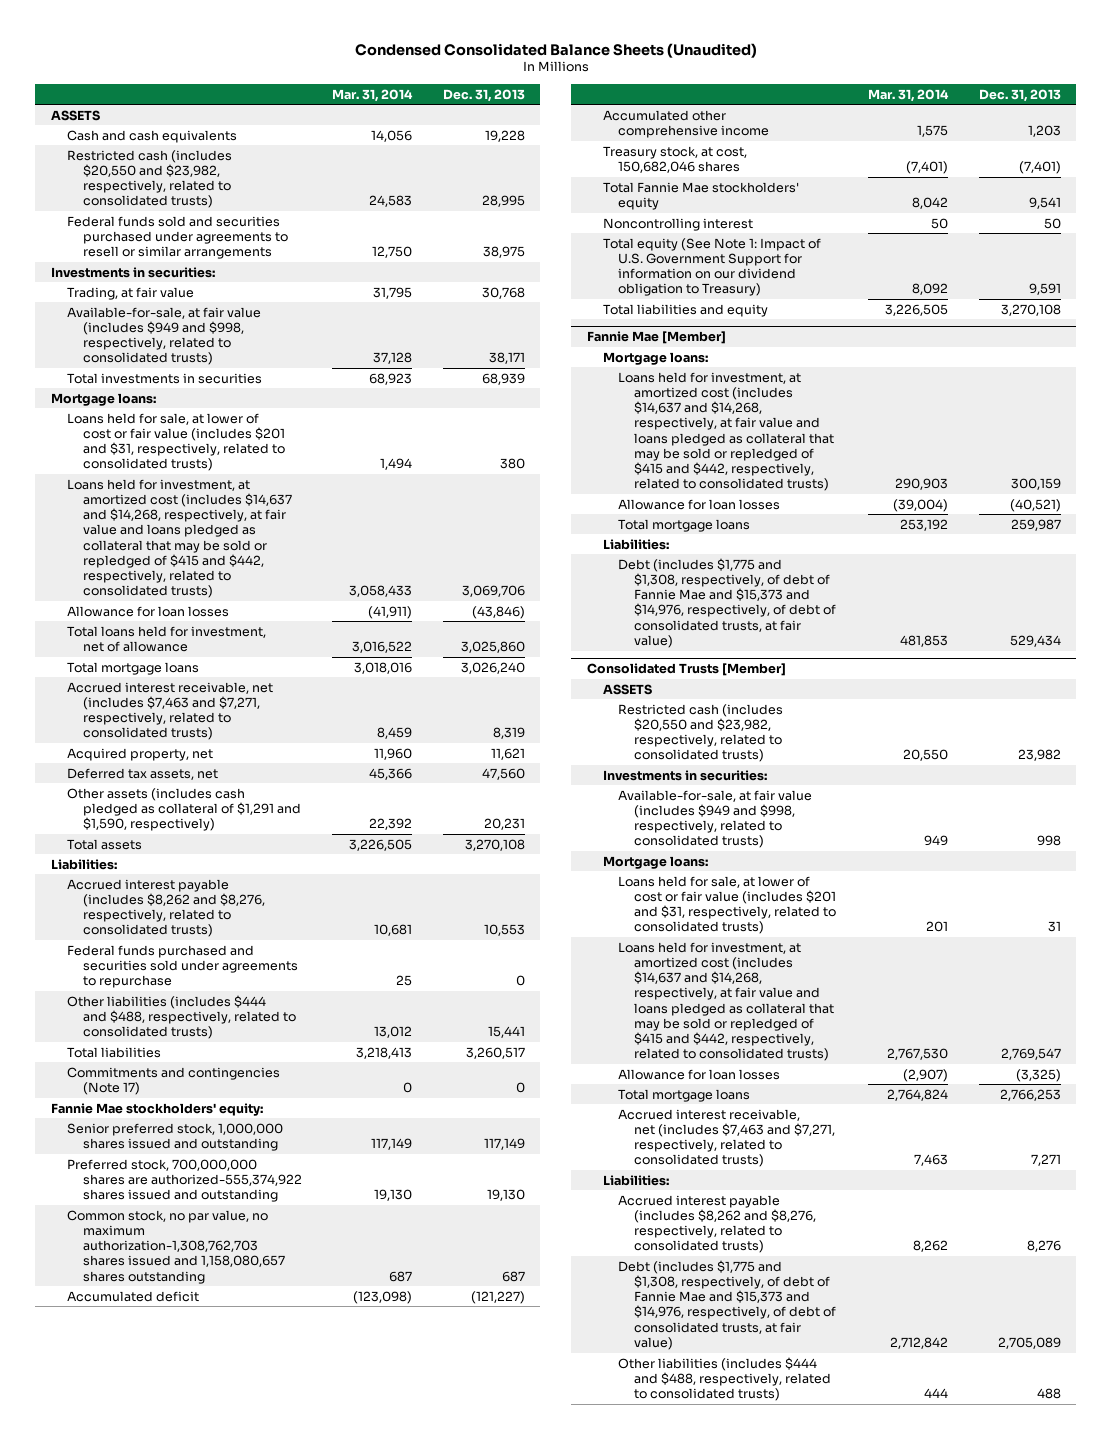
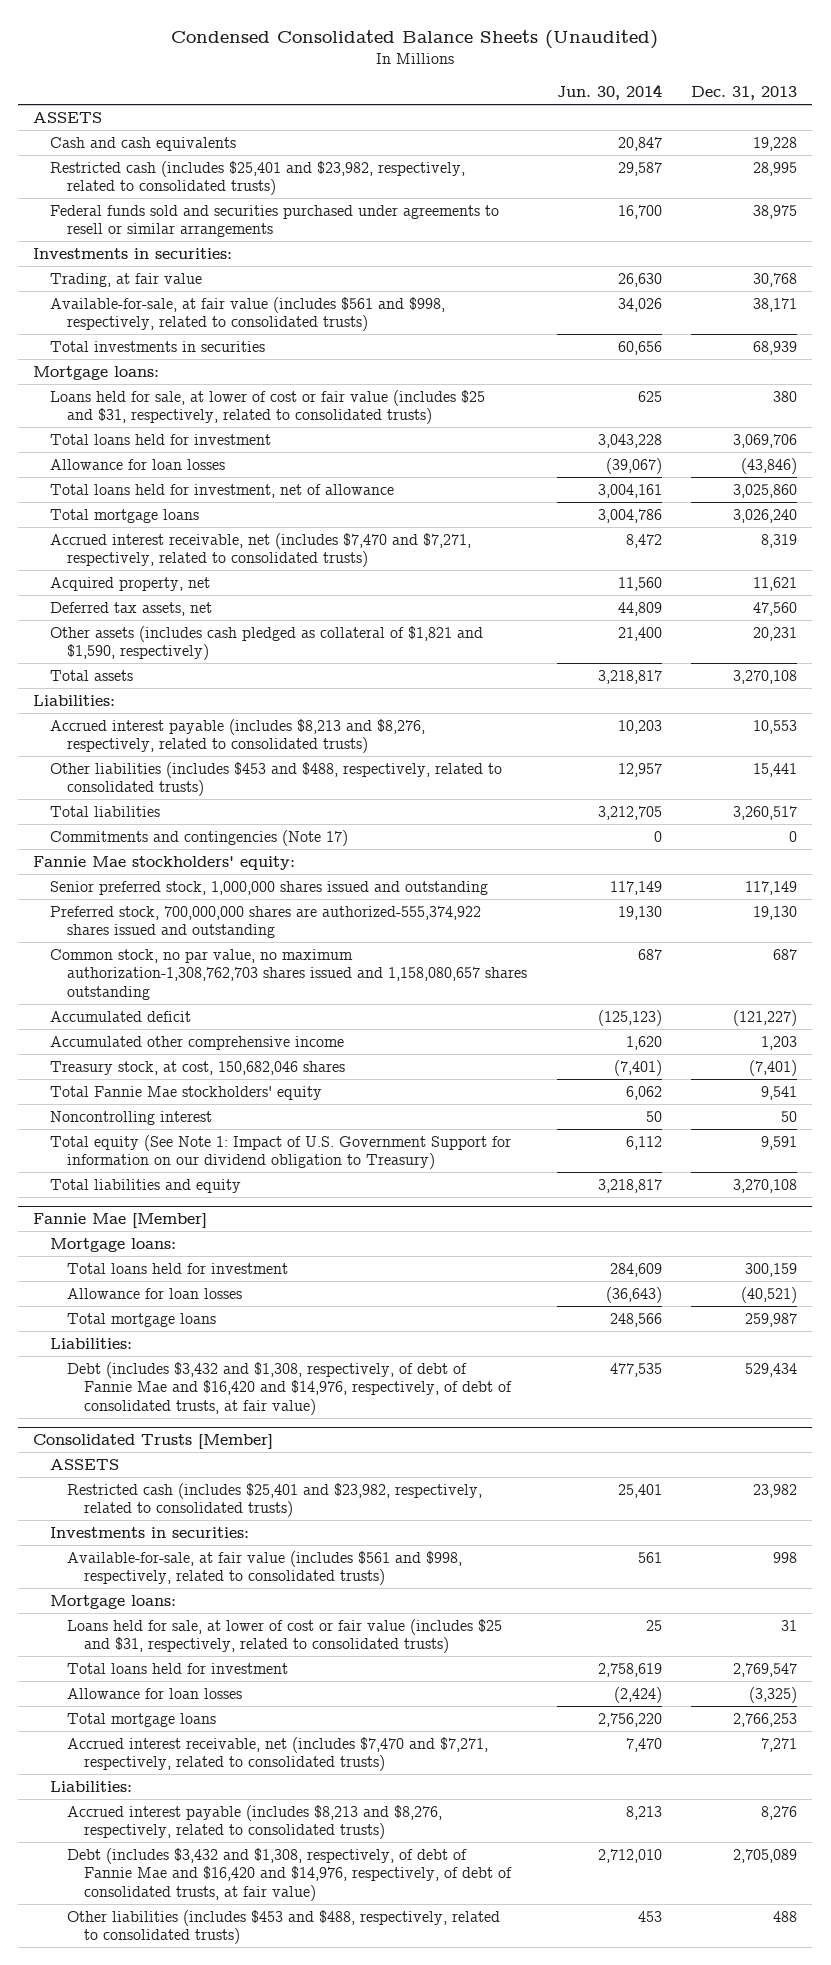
[332,88,414,102] Mar. 31, 2014 -> none
none -> [556,84,662,101] Jun. 30, 2014
[66,149,232,209] Restricted cash (includes $20,550 and $23,982, respectively, related to consolidated trusts) -> [50,160,466,196] Restricted cash (includes $25,401 and $23,982, respectively, related to consolidated trusts)
[66,306,261,366] Available-for-sale, at fair value (includes $949 and $998, respectively, related to consolidated trusts) -> [50,296,446,332] Available-for-sale, at fair value (includes $561 and $998, respectively, related to consolidated trusts)
[66,412,285,472] Loans held for sale, at lower of cost or fair value (includes $201 and $31, respectively, related to consolidated trusts) -> [50,389,486,425] Loans held for sale, at lower of cost or fair value (includes $25 and $31, respectively, related to consolidated trusts)
[66,478,292,599] Loans held for investment, at amortized cost (includes $14,637 and $14,268, respectively, at fair value and loans pledged as collateral that may be sold or repledged of $415 and $442, respectively, related to consolidated trusts) -> [50,433,272,445] Total loans held for investment
[66,681,273,741] Accrued interest receivable, net (includes $7,463 and $7,271, respectively, related to consolidated trusts) -> [50,532,472,568] Accrued interest receivable, net (includes $7,470 and $7,271, respectively, related to consolidated trusts)
[66,787,301,832] Other assets (includes cash pledged as collateral of $1,291 and $1,590, respectively) -> [50,625,484,661] Other assets (includes cash pledged as collateral of $1,821 and $1,590, respectively)
[66,944,298,989] Federal funds purchased and securities sold under agreements to repurchase -> none
[66,878,265,938] Accrued interest payable (includes $8,262 and $8,276, respectively, related to consolidated trusts) -> [50,718,426,754] Accrued interest payable (includes $8,213 and $8,276, respectively, related to consolidated trusts)
[66,994,296,1040] Other liabilities (includes $444 and $488, respectively, related to consolidated trusts) -> [50,761,503,797] Other liabilities (includes $453 and $488, respectively, related to consolidated trusts)
[618,371,835,492] Loans held for investment, at amortized cost (includes $14,637 and $14,268, respectively, at fair value and loans pledged as collateral that may be sold or repledged of $415 and $442, respectively, related to consolidated trusts) -> [66,1262,288,1274] Total loans held for investment
[618,557,837,648] Debt (includes $1,775 and $1,308, respectively, of debt of Fannie Mae and $15,373 and $14,976, respectively, of debt of consolidated trusts, at fair value) -> [66,1361,512,1416] Debt (includes $3,432 and $1,308, respectively, of debt of Fannie Mae and $16,420 and $14,976, respectively, of debt of consolidated trusts, at fair value)
[618,703,784,763] Restricted cash (includes $20,550 and $23,982, respectively, related to consolidated trusts) -> [66,1482,482,1518] Restricted cash (includes $25,401 and $23,982, respectively, related to consolidated trusts)
[618,789,813,849] Available-for-sale, at fair value (includes $949 and $998, respectively, related to consolidated trusts) -> [66,1550,462,1586] Available-for-sale, at fair value (includes $561 and $998, respectively, related to consolidated trusts)
[618,875,837,935] Loans held for sale, at lower of cost or fair value (includes $201 and $31, respectively, related to consolidated trusts) -> [66,1618,502,1654] Loans held for sale, at lower of cost or fair value (includes $25 and $31, respectively, related to consolidated trusts)
[618,941,835,1062] Loans held for investment, at amortized cost (includes $14,637 and $14,268, respectively, at fair value and loans pledged as collateral that may be sold or repledged of $415 and $442, respectively, related to consolidated trusts) -> [66,1662,288,1674] Total loans held for investment
[618,1108,836,1168] Accrued interest receivable, net (includes $7,463 and $7,271, respectively, related to consolidated trusts) -> [66,1736,488,1772] Accrued interest receivable, net (includes $7,470 and $7,271, respectively, related to consolidated trusts)
[618,1194,817,1254] Accrued interest payable (includes $8,262 and $8,276, respectively, related to consolidated trusts) -> [66,1804,442,1840] Accrued interest payable (includes $8,213 and $8,276, respectively, related to consolidated trusts)
[618,1259,837,1350] Debt (includes $1,775 and $1,308, respectively, of debt of Fannie Mae and $15,373 and $14,976, respectively, of debt of consolidated trusts, at fair value) -> [66,1847,512,1902] Debt (includes $3,432 and $1,308, respectively, of debt of Fannie Mae and $16,420 and $14,976, respectively, of debt of consolidated trusts, at fair value)
[618,1356,832,1402] Other liabilities (includes $444 and $488, respectively, related to consolidated trusts) -> [66,1909,500,1945] Other liabilities (includes $453 and $488, respectively, related to consolidated trusts)

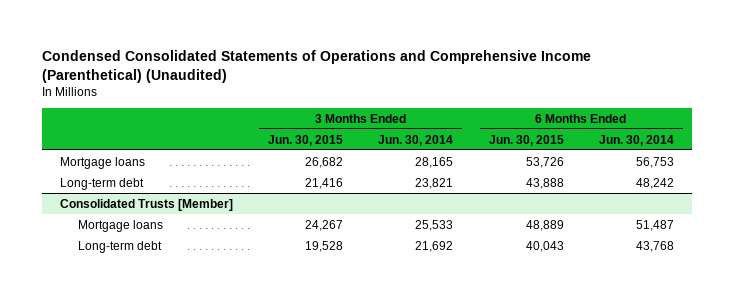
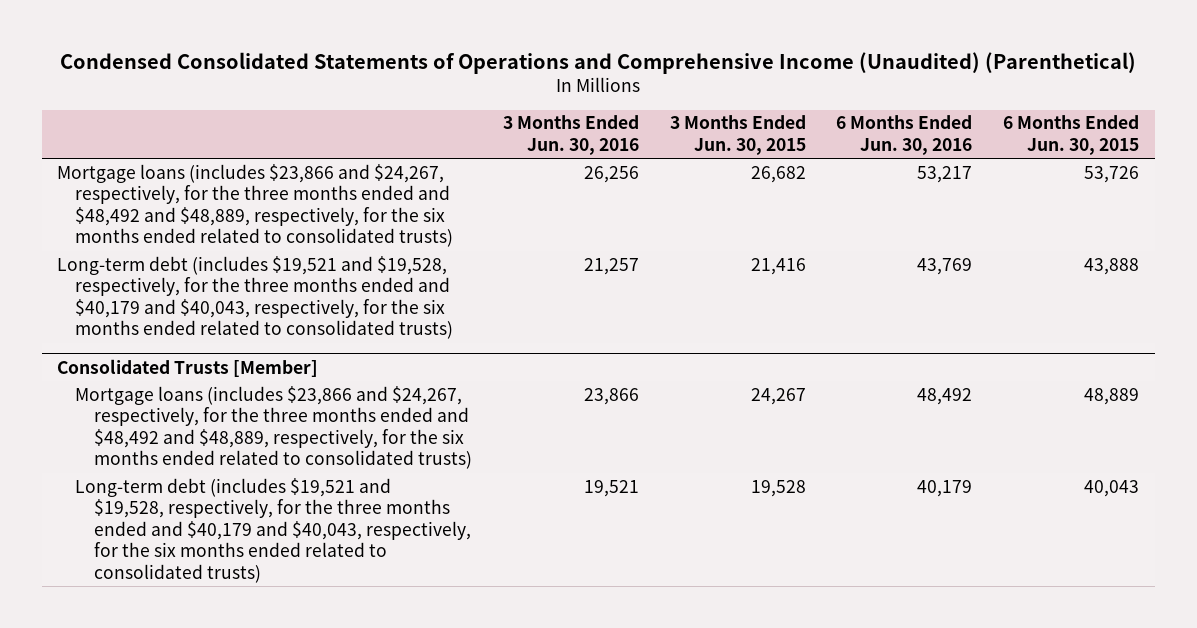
[41,49,591,83] Condensed Consolidated Statements of Operations and Comprehensive Income (Parenthetical) (Unaudited) -> [60,51,1137,74] Condensed Consolidated Statements of Operations and Comprehensive Income (Unaudited) (Parenthetical)
[378,134,454,146] Jun. 30, 2014 -> none
[599,134,675,146] Jun. 30, 2014 -> none
none -> [502,115,639,155] 3 Months Ended Jun. 30, 2016
none -> [836,115,973,155] 6 Months Ended Jun. 30, 2016
[59,156,145,169] Mortgage loans -> [57,163,454,248] Mortgage loans (includes $23,866 and $24,267, respectively, for the three months ended and $48,492 and $48,889, respectively, for the six months ended related to consolidated trusts)
[59,177,144,190] Long-term debt -> [57,255,454,340] Long-term debt (includes $19,521 and $19,528, respectively, for the three months ended and $40,179 and $40,043, respectively, for the six months ended related to consolidated trusts)
[78,219,164,232] Mortgage loans -> [75,385,472,470] Mortgage loans (includes $23,866 and $24,267, respectively, for the three months ended and $48,492 and $48,889, respectively, for the six months ended related to consolidated trusts)
[78,240,163,253] Long-term debt -> [75,477,471,584] Long-term debt (includes $19,521 and $19,528, respectively, for the three months ended and $40,179 and $40,043, respectively, for the six months ended related to consolidated trusts)

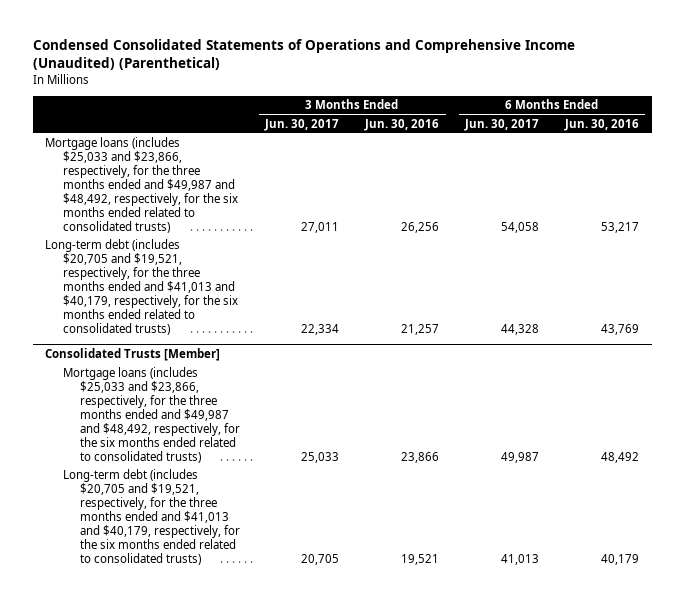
[669,115,806,155] 3 Months Ended Jun. 30, 2015 -> none
[1003,115,1140,155] 6 Months Ended Jun. 30, 2015 -> none
none -> [264,118,340,131] Jun. 30, 2017
none -> [463,118,539,131] Jun. 30, 2017
[57,163,454,248] Mortgage loans (includes $23,866 and $24,267, respectively, for the three months ended and $48,492 and $48,889, respectively, for the six months ended related to consolidated trusts) -> [45,137,238,233] Mortgage loans (includes $25,033 and $23,866, respectively, for the three months ended and $49,987 and $48,492, respectively, for the six months ended related to consolidated trusts)
[57,255,454,340] Long-term debt (includes $19,521 and $19,528, respectively, for the three months ended and $40,179 and $40,043, respectively, for the six months ended related to consolidated trusts) -> [45,239,238,335] Long-term debt (includes $20,705 and $19,521, respectively, for the three months ended and $41,013 and $40,179, respectively, for the six months ended related to consolidated trusts)
[75,385,472,470] Mortgage loans (includes $23,866 and $24,267, respectively, for the three months ended and $48,492 and $48,889, respectively, for the six months ended related to consolidated trusts) -> [62,367,240,463] Mortgage loans (includes $25,033 and $23,866, respectively, for the three months ended and $49,987 and $48,492, respectively, for the six months ended related to consolidated trusts)
[75,477,471,584] Long-term debt (includes $19,521 and $19,528, respectively, for the three months ended and $40,179 and $40,043, respectively, for the six months ended related to consolidated trusts) -> [62,469,240,565] Long-term debt (includes $20,705 and $19,521, respectively, for the three months ended and $41,013 and $40,179, respectively, for the six months ended related to consolidated trusts)

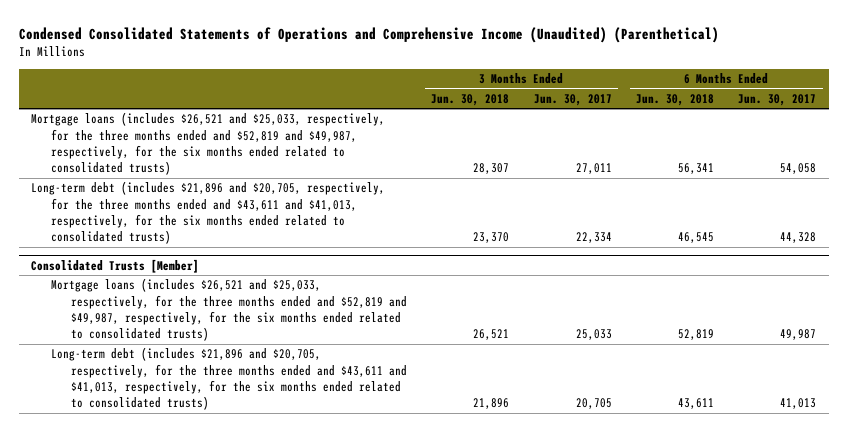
[364,118,440,131] Jun. 30, 2016 -> none
[563,118,639,131] Jun. 30, 2016 -> none
none -> [431,93,510,106] Jun. 30, 2018
none -> [636,93,715,106] Jun. 30, 2018
[45,137,238,233] Mortgage loans (includes $25,033 and $23,866, respectively, for the three months ended and $49,987 and $48,492, respectively, for the six months ended related to consolidated trusts) -> [31,112,386,176] Mortgage loans (includes $26,521 and $25,033, respectively, for the three months ended and $52,819 and $49,987, respectively, for the six months ended related to consolidated trusts)
[45,239,238,335] Long-term debt (includes $20,705 and $19,521, respectively, for the three months ended and $41,013 and $40,179, respectively, for the six months ended related to consolidated trusts) -> [31,181,386,245] Long-term debt (includes $21,896 and $20,705, respectively, for the three months ended and $43,611 and $41,013, respectively, for the six months ended related to consolidated trusts)
[62,367,240,463] Mortgage loans (includes $25,033 and $23,866, respectively, for the three months ended and $49,987 and $48,492, respectively, for the six months ended related to consolidated trusts) -> [51,278,407,342] Mortgage loans (includes $26,521 and $25,033, respectively, for the three months ended and $52,819 and $49,987, respectively, for the six months ended related to consolidated trusts)
[62,469,240,565] Long-term debt (includes $20,705 and $19,521, respectively, for the three months ended and $41,013 and $40,179, respectively, for the six months ended related to consolidated trusts) -> [51,347,407,411] Long-term debt (includes $21,896 and $20,705, respectively, for the three months ended and $43,611 and $41,013, respectively, for the six months ended related to consolidated trusts)

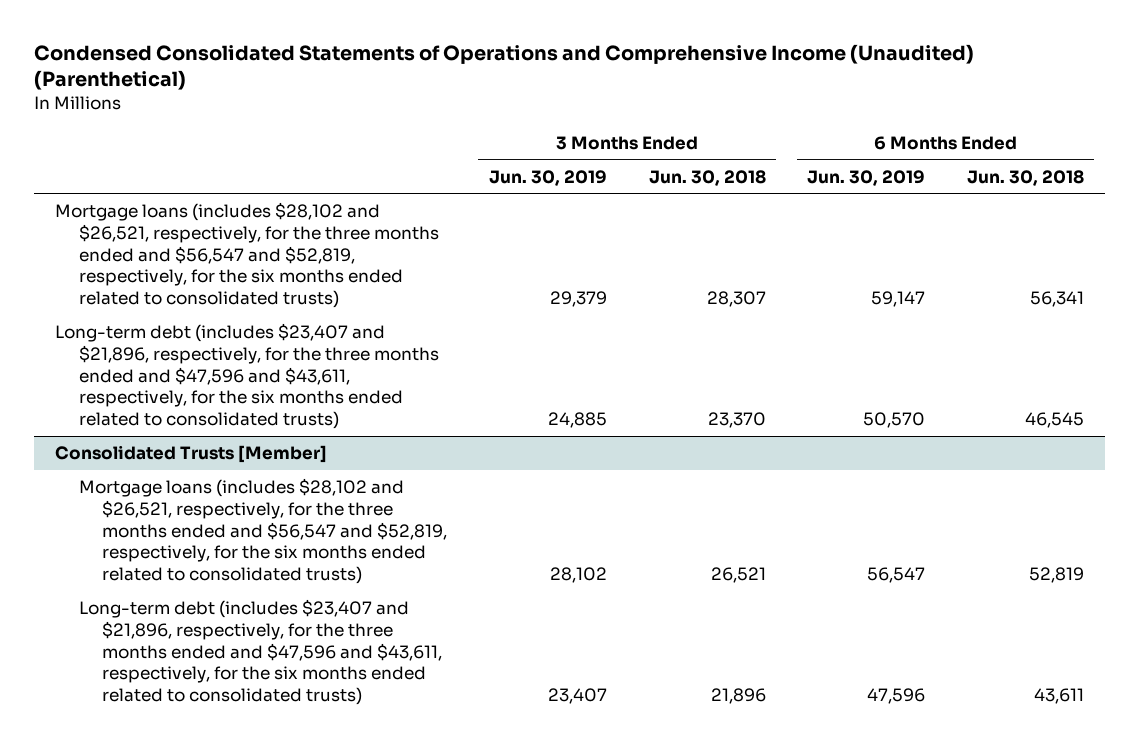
[533,93,612,106] Jun. 30, 2017 -> none
[738,93,817,106] Jun. 30, 2017 -> none
none -> [488,169,607,186] Jun. 30, 2019
none -> [807,169,926,186] Jun. 30, 2019
[31,112,386,176] Mortgage loans (includes $26,521 and $25,033, respectively, for the three months ended and $52,819 and $49,987, respectively, for the six months ended related to consolidated trusts) -> [54,202,439,309] Mortgage loans (includes $28,102 and $26,521, respectively, for the three months ended and $56,547 and $52,819, respectively, for the six months ended related to consolidated trusts)
[31,181,386,245] Long-term debt (includes $21,896 and $20,705, respectively, for the three months ended and $43,611 and $41,013, respectively, for the six months ended related to consolidated trusts) -> [54,323,439,430] Long-term debt (includes $23,407 and $21,896, respectively, for the three months ended and $47,596 and $43,611, respectively, for the six months ended related to consolidated trusts)
[51,278,407,342] Mortgage loans (includes $26,521 and $25,033, respectively, for the three months ended and $52,819 and $49,987, respectively, for the six months ended related to consolidated trusts) -> [78,478,448,585] Mortgage loans (includes $28,102 and $26,521, respectively, for the three months ended and $56,547 and $52,819, respectively, for the six months ended related to consolidated trusts)
[51,347,407,411] Long-term debt (includes $21,896 and $20,705, respectively, for the three months ended and $43,611 and $41,013, respectively, for the six months ended related to consolidated trusts) -> [78,599,443,706] Long-term debt (includes $23,407 and $21,896, respectively, for the three months ended and $47,596 and $43,611, respectively, for the six months ended related to consolidated trusts)

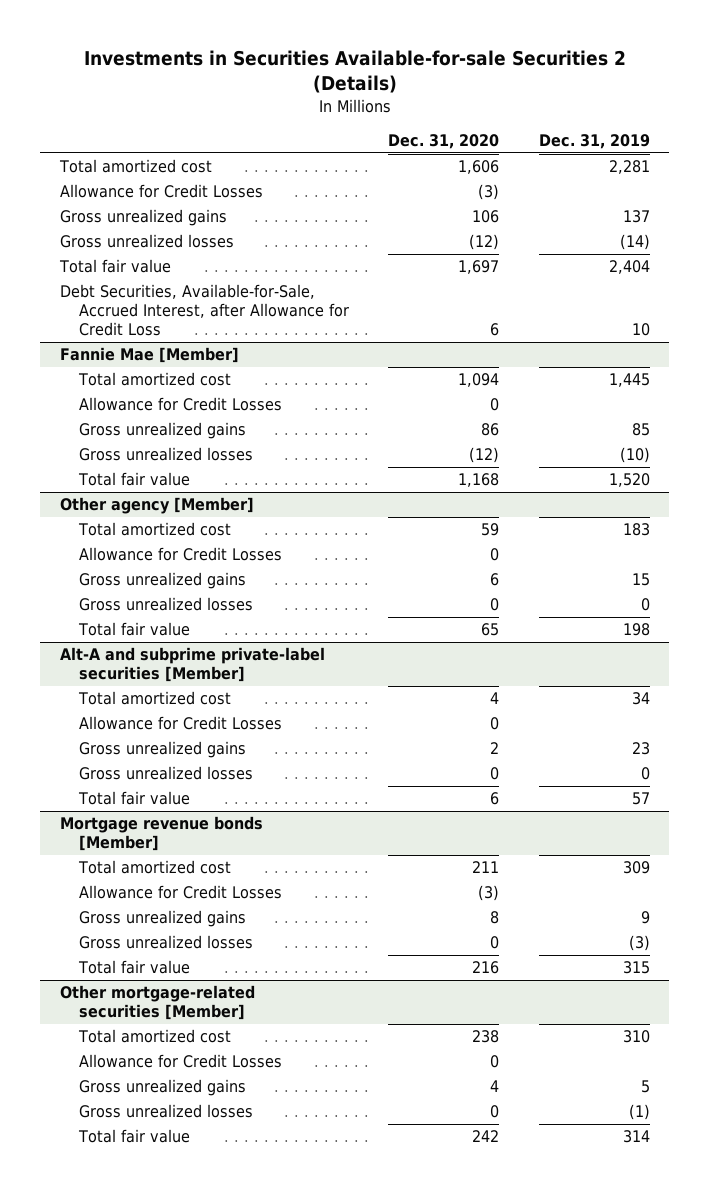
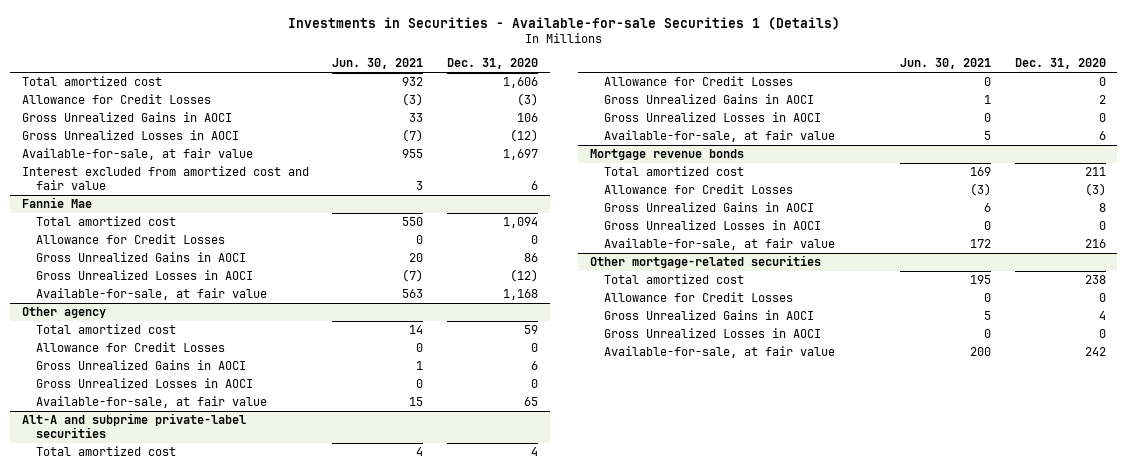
[83,50,626,94] Investments in Securities Available-for-sale Securities 2 (Details) -> [287,16,840,30] Investments in Securities - Available-for-sale Securities 1 (Details)
[538,134,650,150] Dec. 31, 2019 -> none
none -> [332,58,424,70] Jun. 30, 2021
[60,209,228,227] Gross unrealized gains -> [21,112,232,123] Gross Unrealized Gains in AOCI
[60,234,235,249] Gross unrealized losses -> [21,130,239,141] Gross Unrealized Losses in AOCI
[59,259,172,274] Total fair value -> [21,148,253,161] Available-for-sale, at fair value
[60,284,350,337] Debt Securities, Available-for-Sale, Accrued Interest, after Allowance for Credit Loss -> [21,166,309,191] Interest excluded from amortized cost and fair value
[60,347,240,364] Fannie Mae [Member] -> [21,197,92,209] Fannie Mae
[79,422,247,440] Gross unrealized gains -> [36,252,247,263] Gross Unrealized Gains in AOCI
[79,447,254,462] Gross unrealized losses -> [36,270,254,281] Gross Unrealized Losses in AOCI
[78,472,191,487] Total fair value -> [36,288,268,301] Available-for-sale, at fair value
[60,497,255,515] Other agency [Member] -> [21,307,106,319] Other agency
[79,572,247,590] Gross unrealized gains -> [36,360,247,371] Gross Unrealized Gains in AOCI
[79,597,254,612] Gross unrealized losses -> [36,378,254,389] Gross Unrealized Losses in AOCI
[78,622,191,637] Total fair value -> [36,396,268,409] Available-for-sale, at fair value
[60,647,326,683] Alt-A and subprime private-label securities [Member] -> [21,413,246,439] Alt-A and subprime private-label securities
[79,741,247,759] Gross unrealized gains -> [604,94,815,105] Gross Unrealized Gains in AOCI
[79,766,254,781] Gross unrealized losses -> [604,112,822,123] Gross Unrealized Losses in AOCI
[78,791,191,806] Total fair value -> [604,130,836,143] Available-for-sale, at fair value
[60,816,264,852] Mortgage revenue bonds [Member] -> [589,149,744,161] Mortgage revenue bonds
[79,910,247,928] Gross unrealized gains -> [604,202,815,213] Gross Unrealized Gains in AOCI
[79,935,254,950] Gross unrealized losses -> [604,220,822,231] Gross Unrealized Losses in AOCI
[78,960,191,975] Total fair value -> [604,238,836,251] Available-for-sale, at fair value
[60,985,256,1021] Other mortgage-related securities [Member] -> [589,255,821,269] Other mortgage-related securities
[79,1079,247,1097] Gross unrealized gains -> [604,310,815,321] Gross Unrealized Gains in AOCI
[79,1104,254,1119] Gross unrealized losses -> [604,328,822,339] Gross Unrealized Losses in AOCI
[78,1129,191,1144] Total fair value -> [604,346,836,359] Available-for-sale, at fair value

